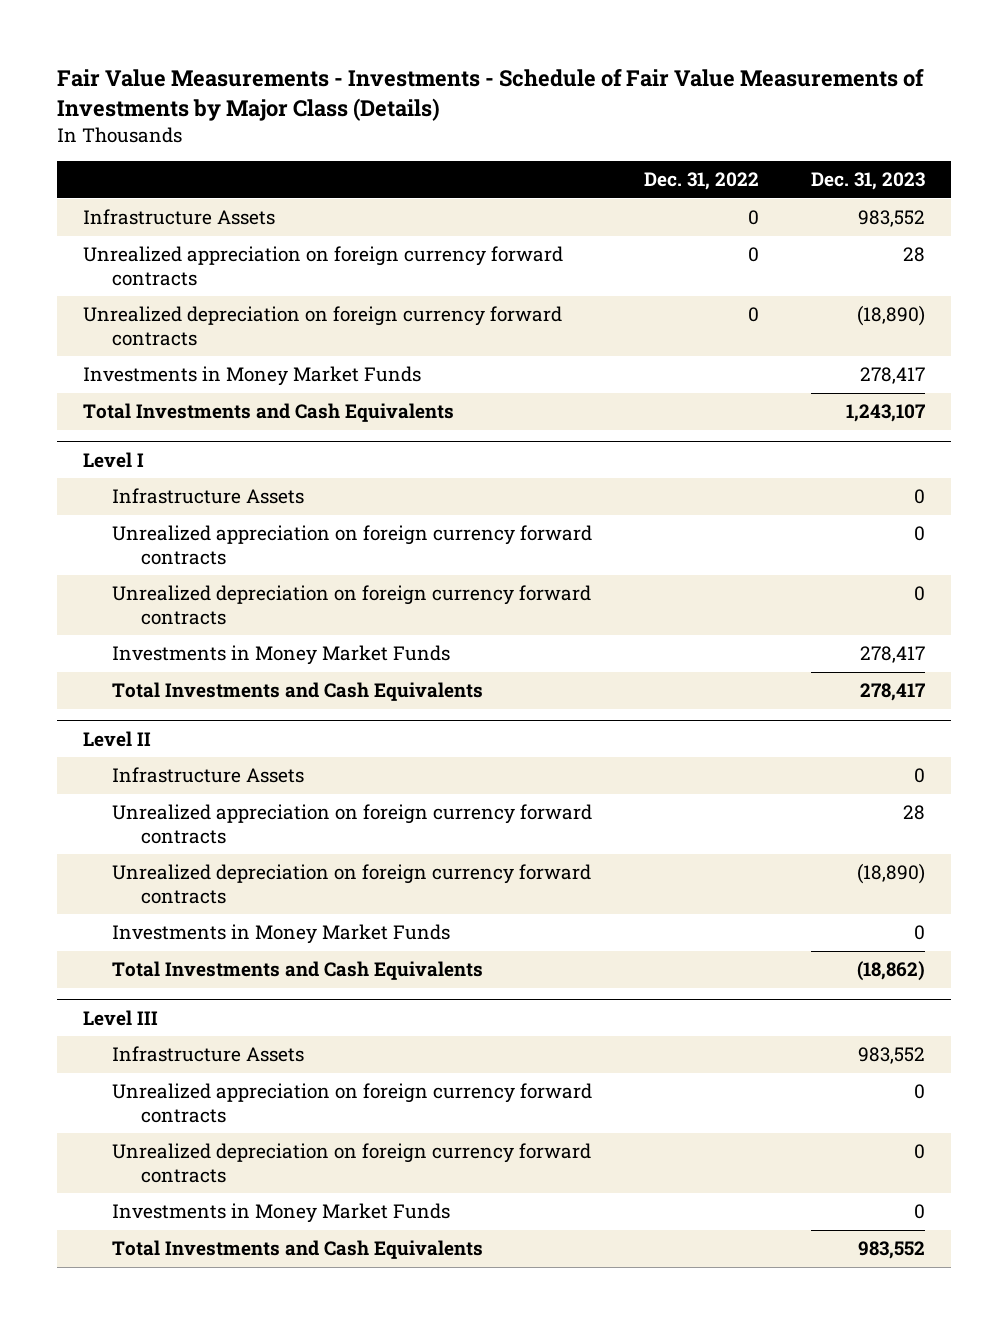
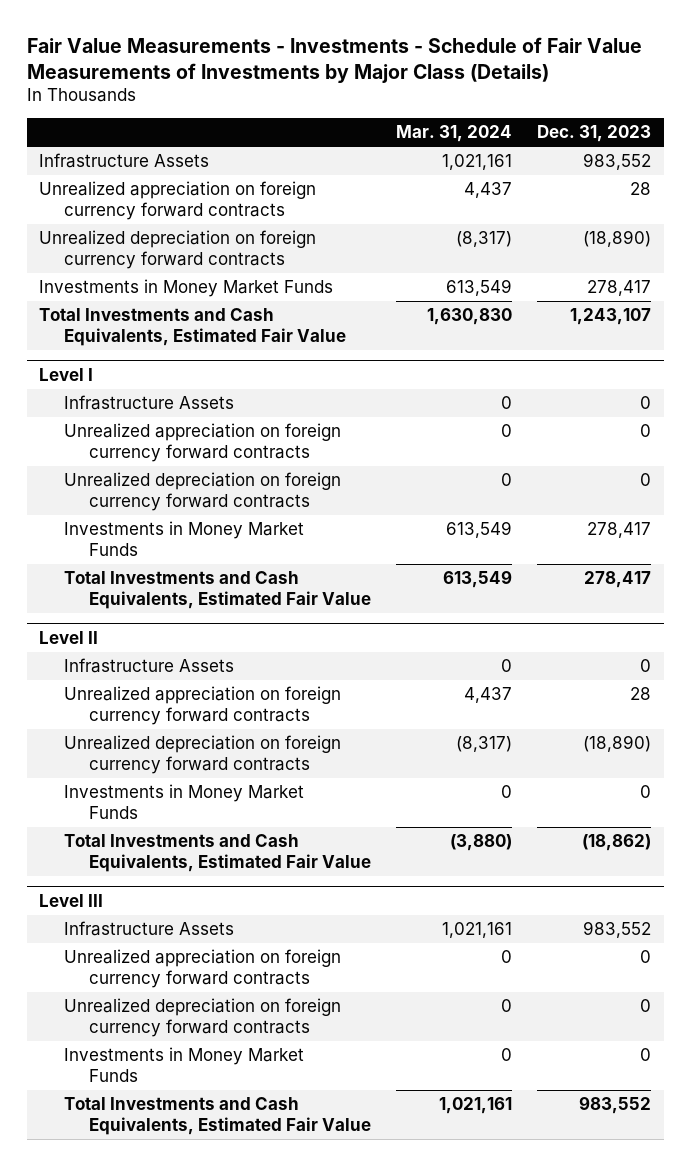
[643,172,759,191] Dec. 31, 2022 -> none
none -> [396,125,513,143] Mar. 31, 2024
[82,403,454,423] Total Investments and Cash Equivalents -> [39,308,347,347] Total Investments and Cash Equivalents, Estimated Fair Value
[111,682,483,702] Total Investments and Cash Equivalents -> [64,571,372,610] Total Investments and Cash Equivalents, Estimated Fair Value
[111,961,483,981] Total Investments and Cash Equivalents -> [64,834,372,873] Total Investments and Cash Equivalents, Estimated Fair Value
[111,1240,483,1260] Total Investments and Cash Equivalents -> [64,1097,372,1136] Total Investments and Cash Equivalents, Estimated Fair Value

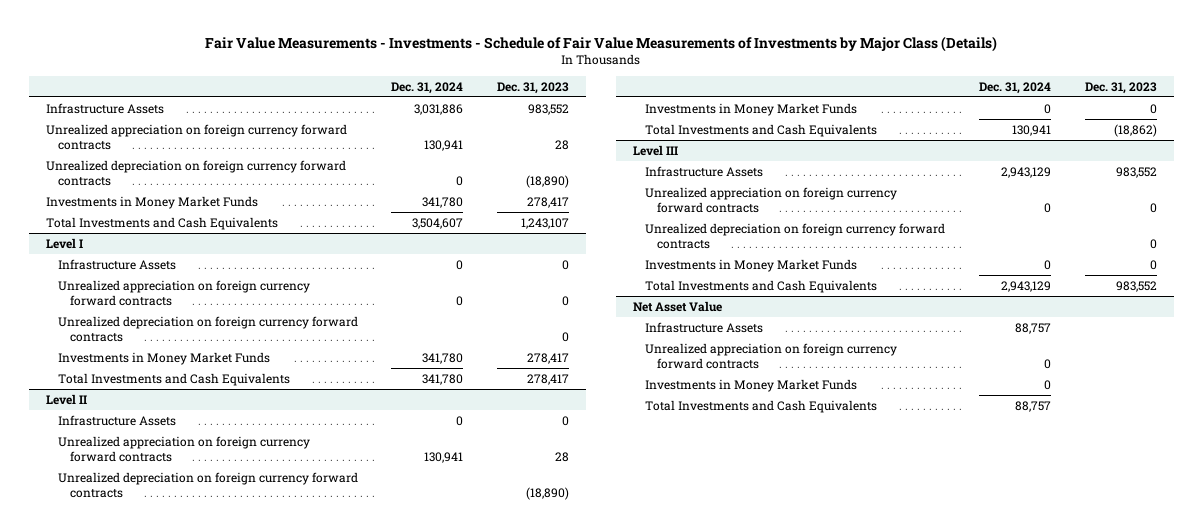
[396,125,513,143] Mar. 31, 2024 -> none
none -> [391,82,464,95] Dec. 31, 2024
[39,308,347,347] Total Investments and Cash Equivalents, Estimated Fair Value -> [45,216,278,230] Total Investments and Cash Equivalents
[64,571,372,610] Total Investments and Cash Equivalents, Estimated Fair Value -> [57,372,290,386] Total Investments and Cash Equivalents
[64,834,372,873] Total Investments and Cash Equivalents, Estimated Fair Value -> [645,123,878,137] Total Investments and Cash Equivalents
[64,1097,372,1136] Total Investments and Cash Equivalents, Estimated Fair Value -> [645,279,878,293] Total Investments and Cash Equivalents
none -> [633,300,723,312] Net Asset Value
none -> [645,321,764,333] Infrastructure Assets
none -> [645,342,898,369] Unrealized appreciation on foreign currency forward contracts
none -> [645,378,858,392] Investments in Money Market Funds
none -> [645,399,878,413] Total Investments and Cash Equivalents

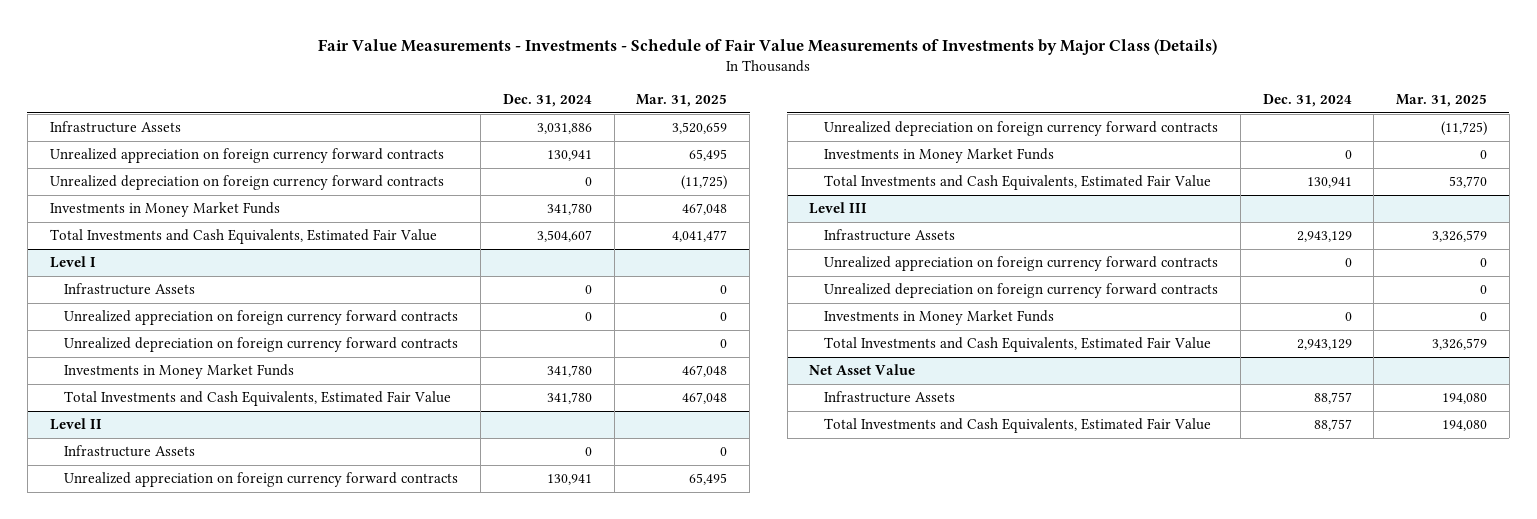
[497,82,570,95] Dec. 31, 2023 -> none
none -> [636,94,728,108] Mar. 31, 2025
[45,216,278,230] Total Investments and Cash Equivalents -> [49,229,437,245] Total Investments and Cash Equivalents, Estimated Fair Value
[57,372,290,386] Total Investments and Cash Equivalents -> [64,391,452,407] Total Investments and Cash Equivalents, Estimated Fair Value
[645,123,878,137] Total Investments and Cash Equivalents -> [823,175,1211,191] Total Investments and Cash Equivalents, Estimated Fair Value
[645,279,878,293] Total Investments and Cash Equivalents -> [823,337,1211,353] Total Investments and Cash Equivalents, Estimated Fair Value
[645,342,898,369] Unrealized appreciation on foreign currency forward contracts -> none
[645,378,858,392] Investments in Money Market Funds -> none
[645,399,878,413] Total Investments and Cash Equivalents -> [823,418,1211,434] Total Investments and Cash Equivalents, Estimated Fair Value

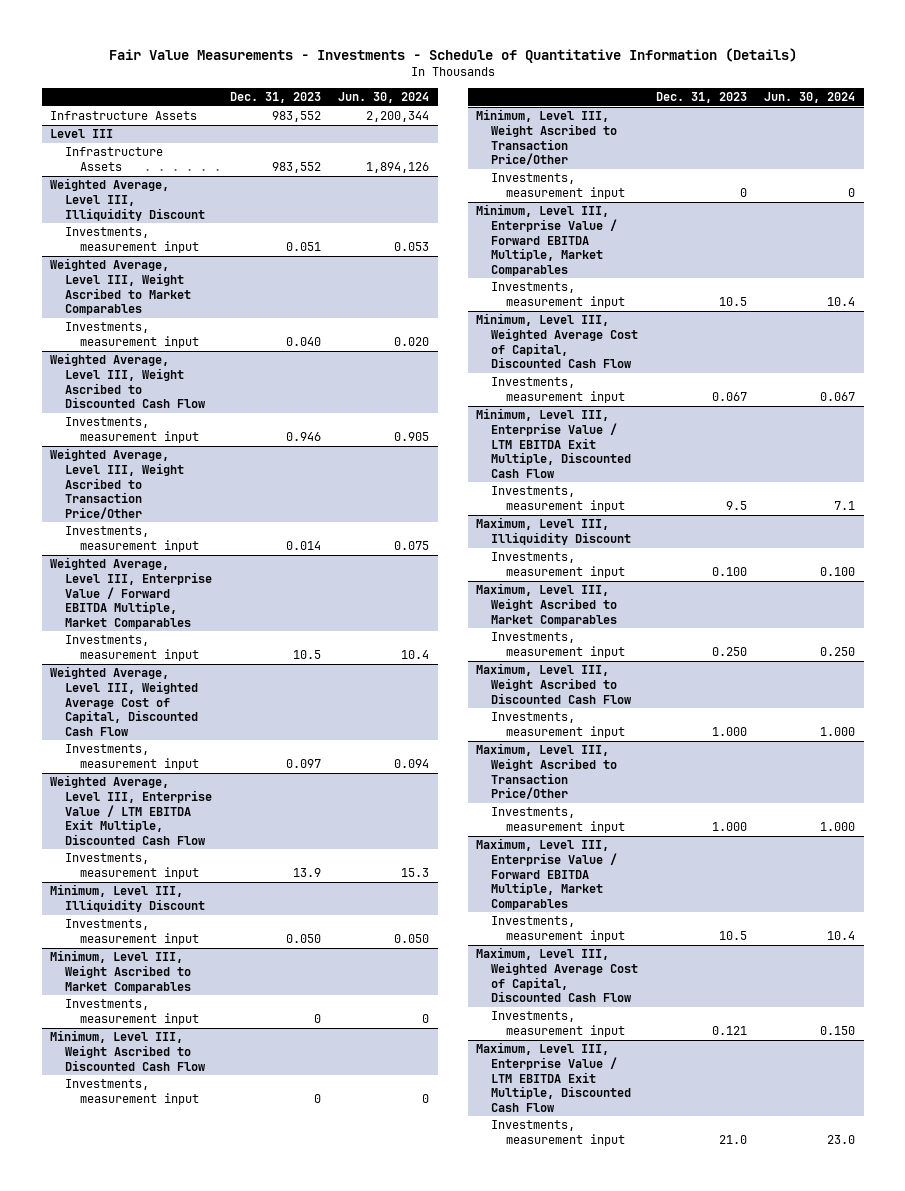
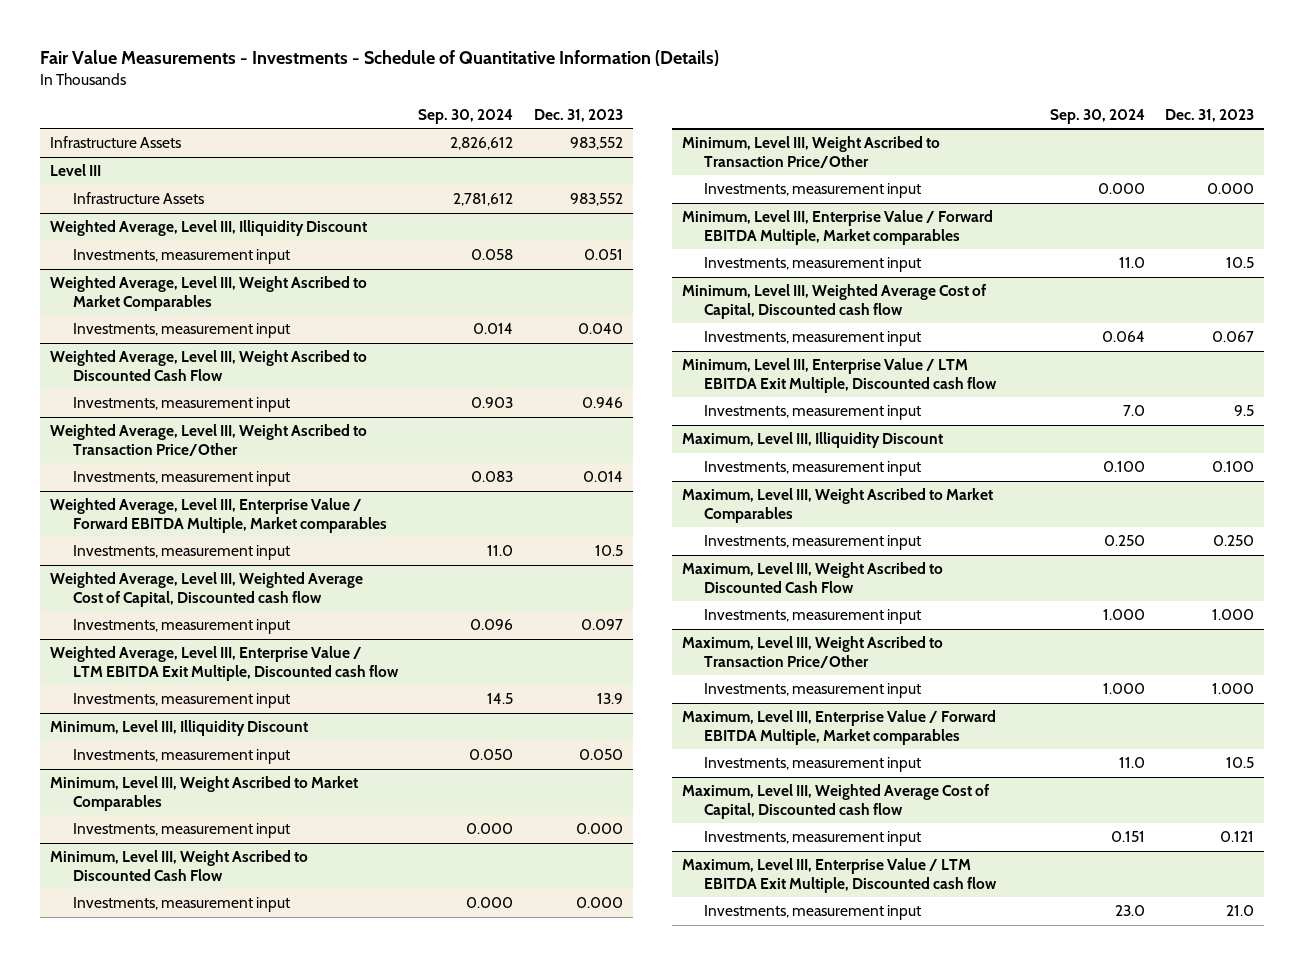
[338,92,430,104] Jun. 30, 2024 -> none
none -> [418,108,514,124] Sep. 30, 2024
[50,557,213,629] Weighted Average, Level III, Enterprise Value / Forward EBITDA Multiple, Market Comparables -> [50,498,387,534] Weighted Average, Level III, Enterprise Value / Forward EBITDA Multiple, Market comparables
[50,666,199,736] Weighted Average, Level III, Weighted Average Cost of Capital, Discounted Cash Flow -> [50,572,364,608] Weighted Average, Level III, Weighted Average Cost of Capital, Discounted cash flow
[50,775,213,845] Weighted Average, Level III, Enterprise Value / LTM EBITDA Exit Multiple, Discounted Cash Flow -> [50,646,399,682] Weighted Average, Level III, Enterprise Value / LTM EBITDA Exit Multiple, Discounted cash flow
[313,1013,321,1023] 0 -> [575,823,623,835] 0.000
[313,1093,321,1103] 0 -> [575,897,623,909] 0.000
[739,187,747,197] 0 -> [1207,183,1255,195] 0.000
[476,204,618,276] Minimum, Level III, Enterprise Value / Forward EBITDA Multiple, Market Comparables -> [681,210,993,246] Minimum, Level III, Enterprise Value / Forward EBITDA Multiple, Market comparables
[476,313,639,369] Minimum, Level III, Weighted Average Cost of Capital, Discounted Cash Flow -> [681,284,986,320] Minimum, Level III, Weighted Average Cost of Capital, Discounted cash flow
[476,408,632,478] Minimum, Level III, Enterprise Value / LTM EBITDA Exit Multiple, Discounted Cash Flow -> [681,358,998,394] Minimum, Level III, Enterprise Value / LTM EBITDA Exit Multiple, Discounted cash flow
[476,838,618,910] Maximum, Level III, Enterprise Value / Forward EBITDA Multiple, Market Comparables -> [681,710,996,746] Maximum, Level III, Enterprise Value / Forward EBITDA Multiple, Market comparables
[476,947,639,1003] Maximum, Level III, Weighted Average Cost of Capital, Discounted Cash Flow -> [681,784,989,820] Maximum, Level III, Weighted Average Cost of Capital, Discounted cash flow
[476,1042,632,1112] Maximum, Level III, Enterprise Value / LTM EBITDA Exit Multiple, Discounted Cash Flow -> [681,858,998,894] Maximum, Level III, Enterprise Value / LTM EBITDA Exit Multiple, Discounted cash flow

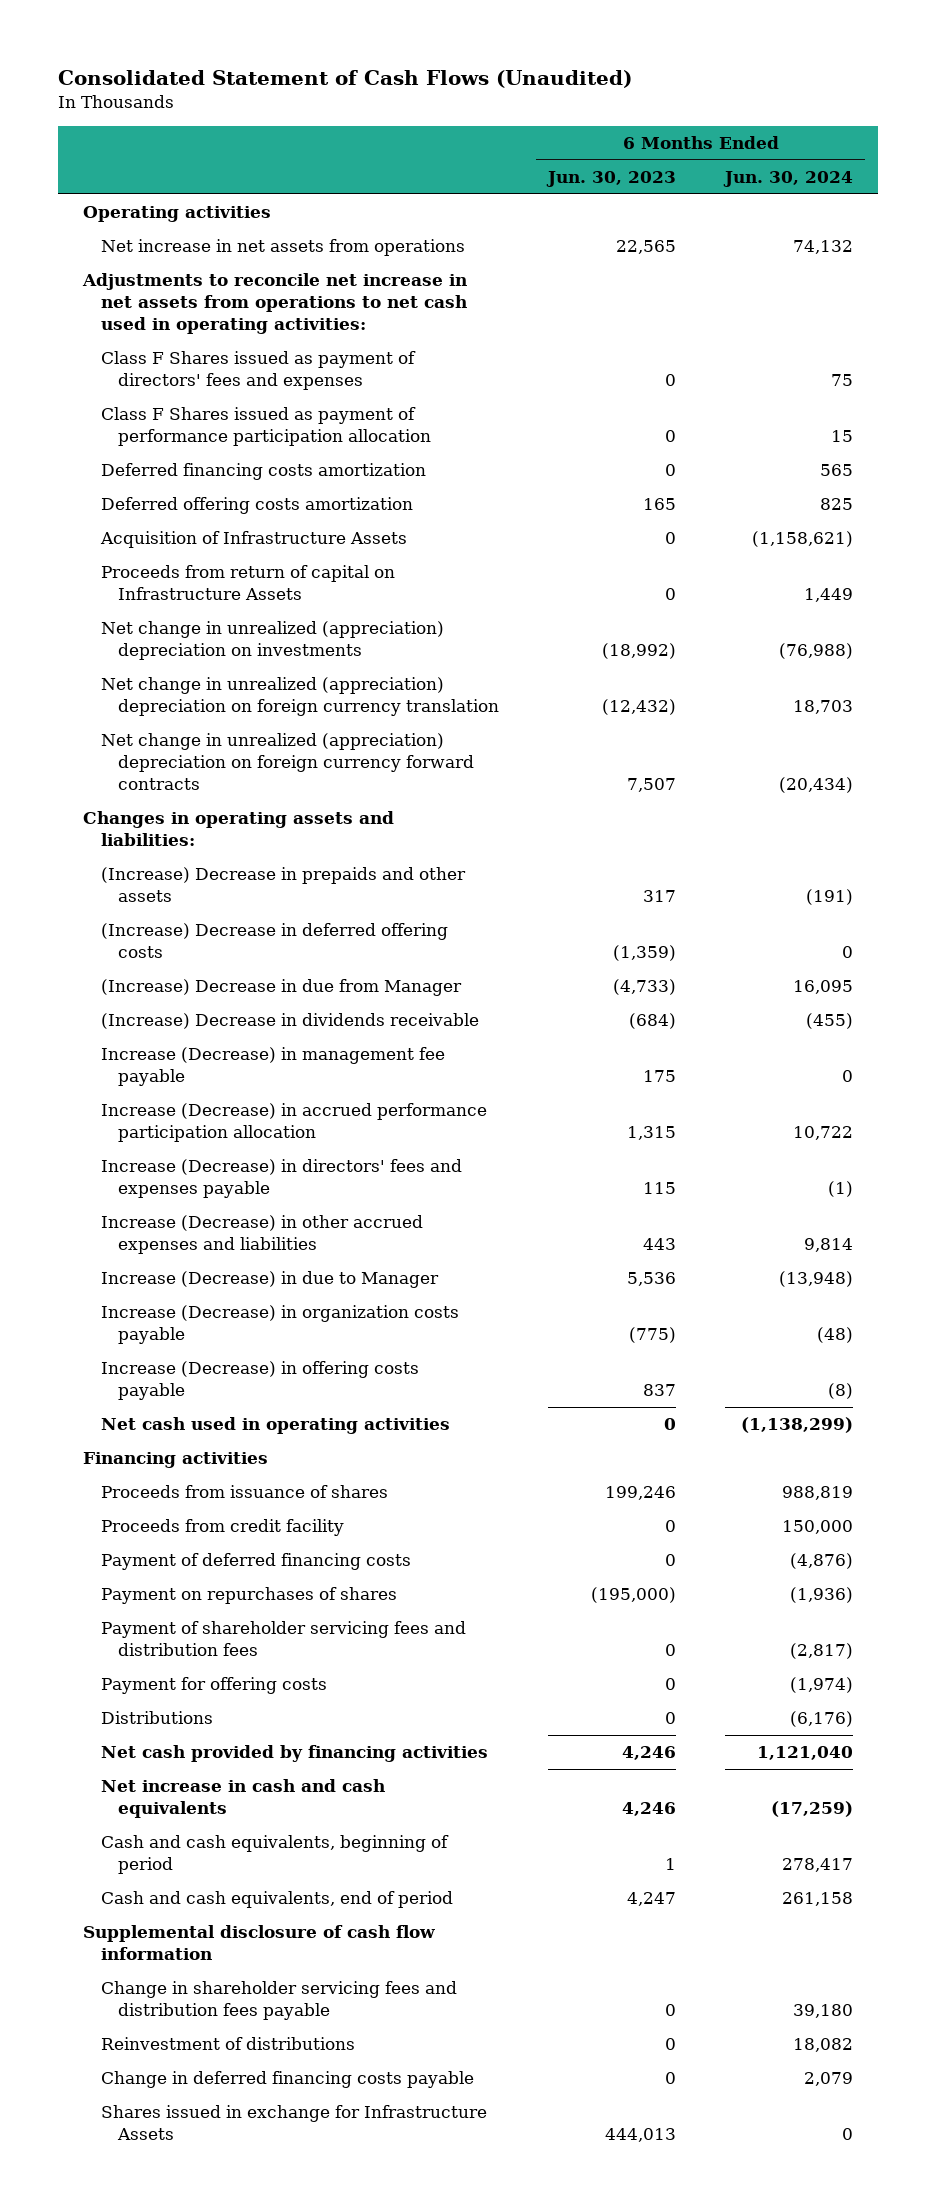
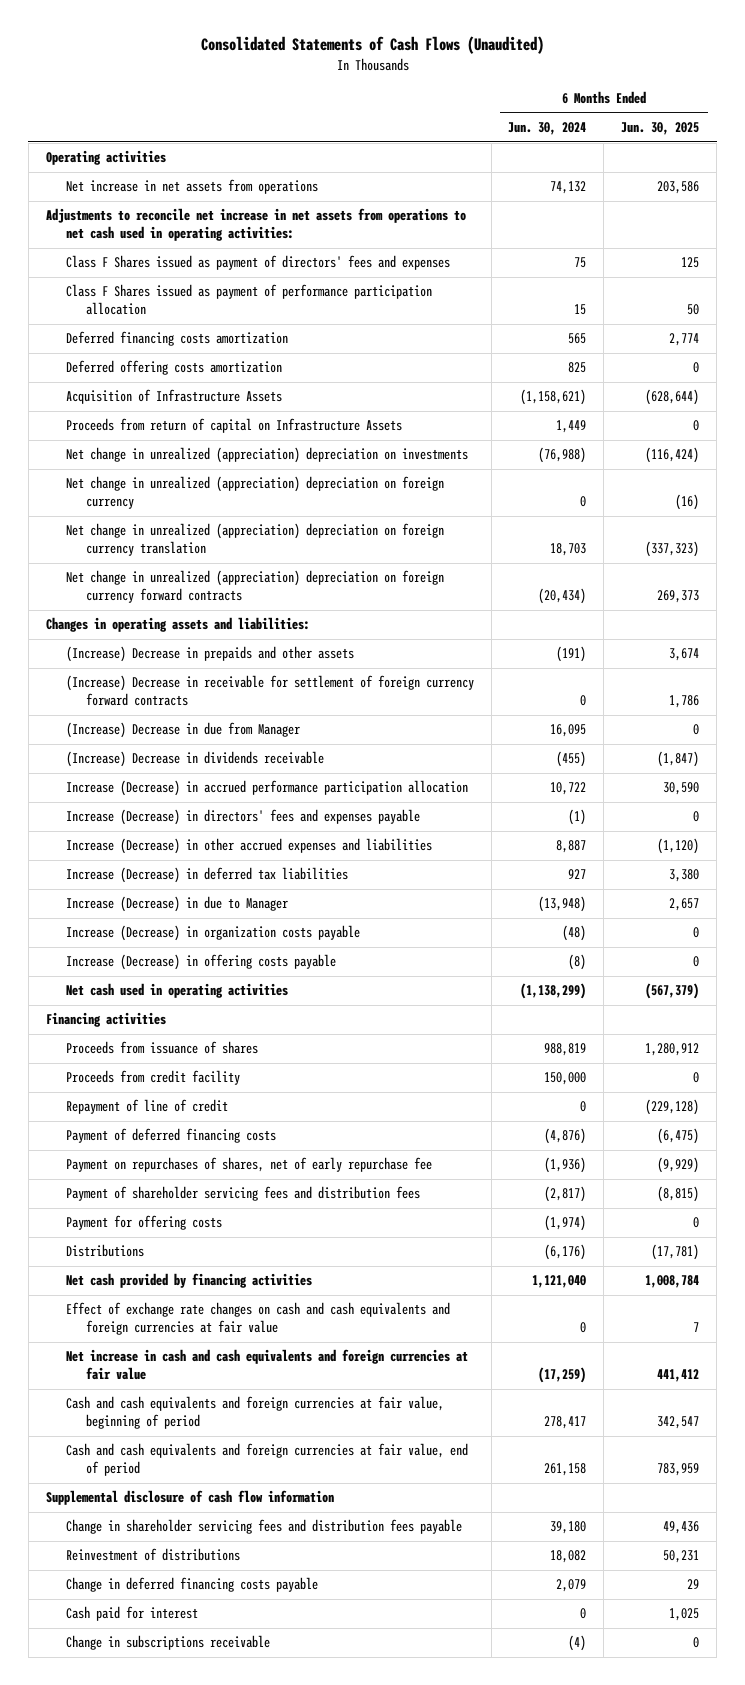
[58,70,633,89] Consolidated Statement of Cash Flows (Unaudited) -> [200,36,544,55] Consolidated Statements of Cash Flows (Unaudited)
[546,170,677,187] Jun. 30, 2023 -> none
none -> [621,122,700,136] Jun. 30, 2025
none -> [65,476,444,510] Net change in unrealized (appreciation) depreciation on foreign currency
[100,923,448,959] (Increase) Decrease in deferred offering costs -> none
none -> [65,675,474,707] (Increase) Decrease in receivable for settlement of foreign currency forward contracts
[100,1047,445,1087] Increase (Decrease) in management fee payable -> none
[804,1238,854,1253] 9,814 -> [556,840,587,854] 8,887
none -> [65,867,348,884] Increase (Decrease) in deferred tax liabilities
none -> [65,1099,228,1115] Repayment of line of credit
[100,1587,397,1605] Payment on repurchases of shares -> [65,1157,432,1173] Payment on repurchases of shares, net of early repurchase fee
none -> [65,1302,450,1336] Effect of exchange rate changes on cash and cash equivalents and foreign currencies at fair value
[100,1779,385,1819] Net increase in cash and cash equivalents -> [65,1349,468,1381] Net increase in cash and cash equivalents and foreign currencies at fair value
[100,1835,449,1875] Cash and cash equivalents, beginning of period -> [65,1396,444,1430] Cash and cash equivalents and foreign currencies at fair value, beginning of period
[100,1891,453,1909] Cash and cash equivalents, end of period -> [65,1443,468,1477] Cash and cash equivalents and foreign currencies at fair value, end of period
[100,2105,487,2141] Shares issued in exchange for Infrastructure Assets -> none
none -> [65,1606,198,1622] Cash paid for interest
none -> [65,1635,270,1651] Change in subscriptions receivable

